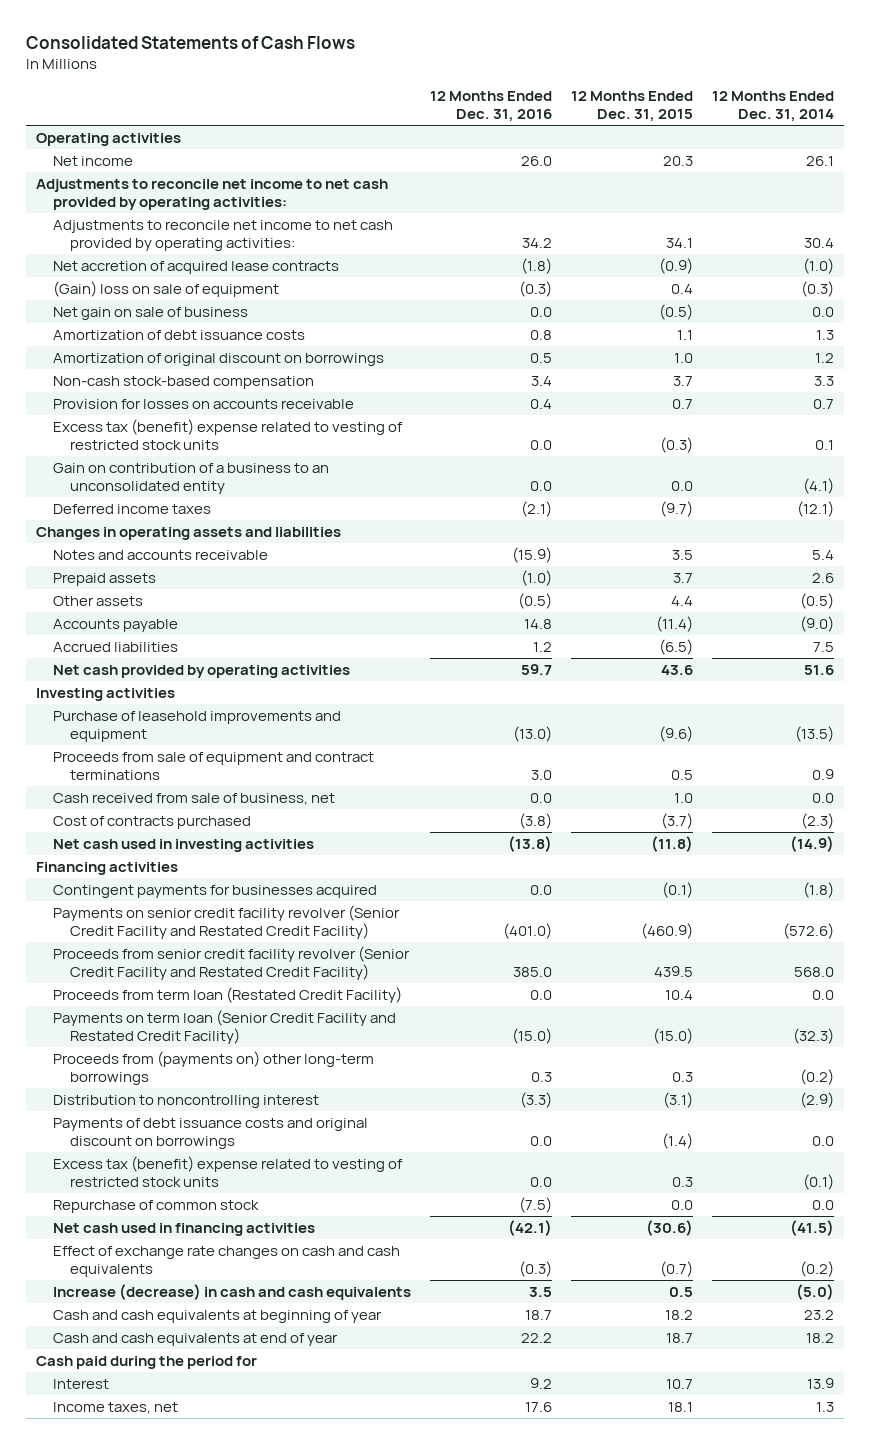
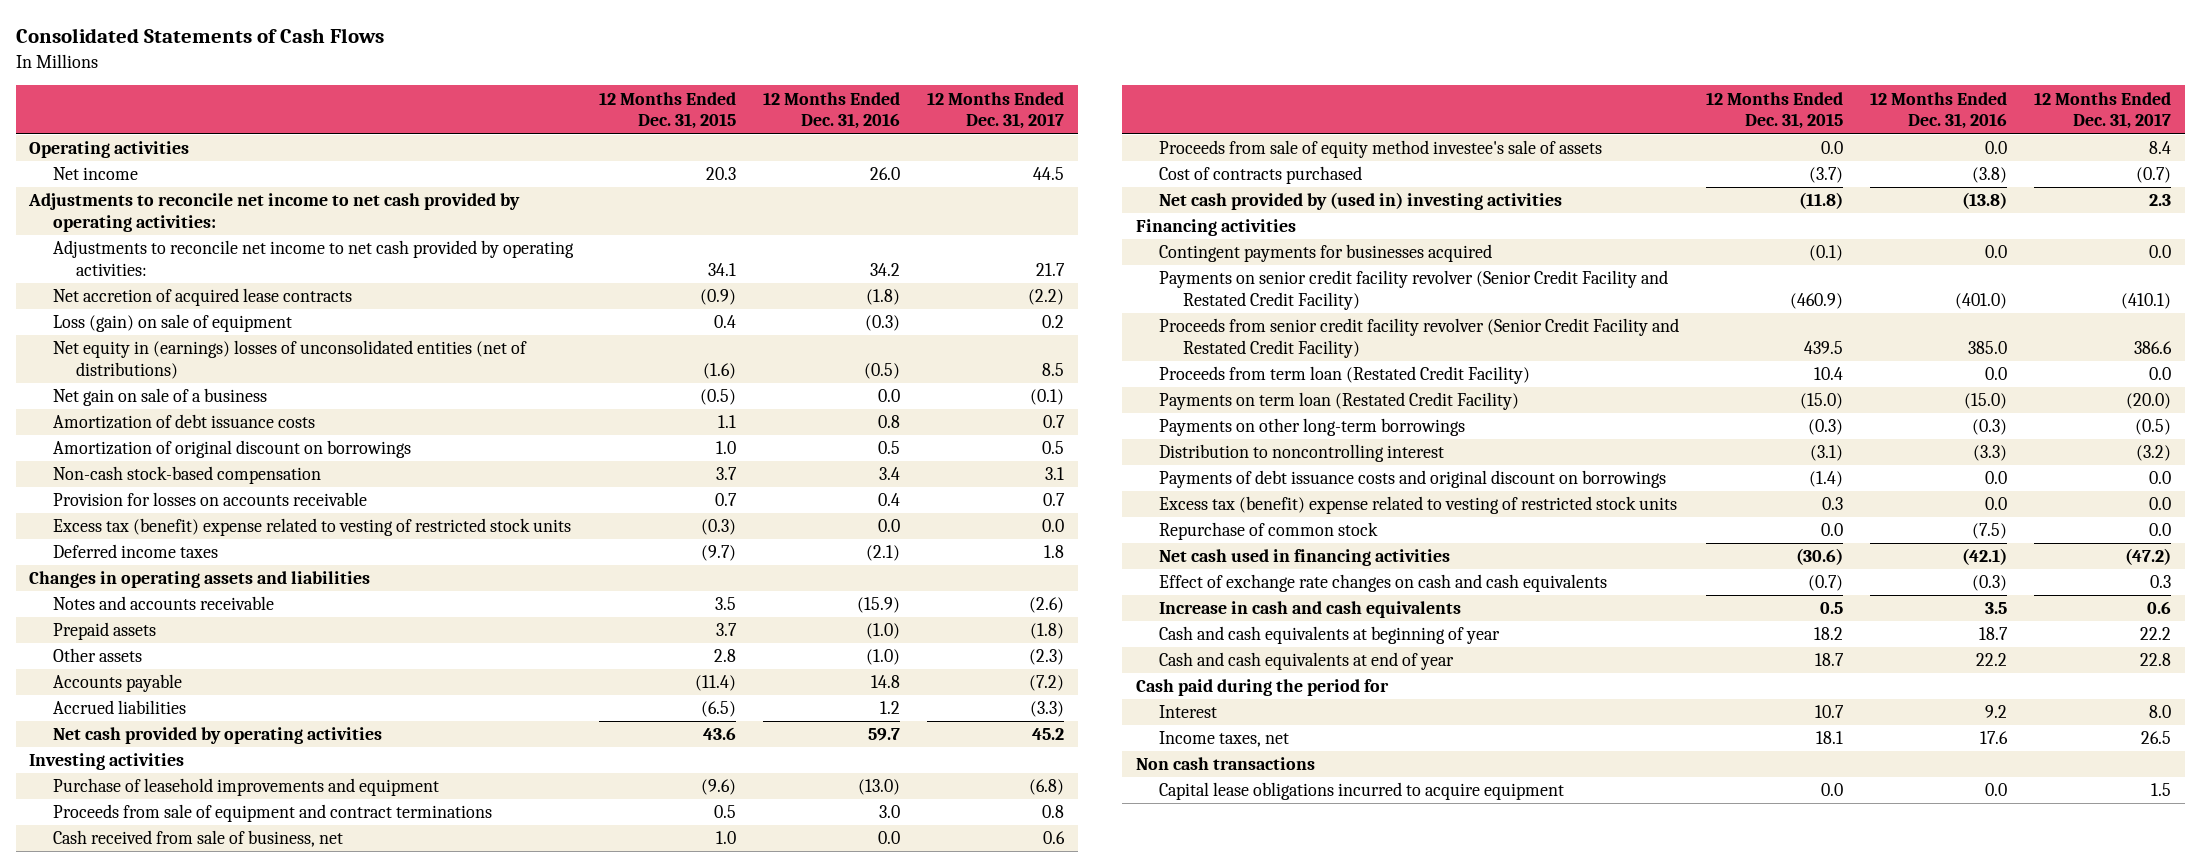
[712,90,835,123] 12 Months Ended Dec. 31, 2014 -> none
none -> [927,91,1065,130] 12 Months Ended Dec. 31, 2017
[52,280,279,297] (Gain) loss on sale of equipment -> [52,314,292,333] Loss (gain) on sale of equipment
none -> [52,340,527,380] Net equity in (earnings) losses of unconsolidated entities (net of distributions)
[52,306,248,320] Net gain on sale of business -> [52,388,267,407] Net gain on sale of a business
[52,462,329,495] Gain on contribution of a business to an unconsolidated entity -> none
[518,592,553,609] (0.5) -> [866,649,901,666] (1.0)
[671,595,694,606] 4.4 -> [714,649,737,663] 2.8
none -> [1159,140,1603,159] Proceeds from sale of equity method investee's sale of assets
[52,838,314,852] Net cash used in investing activities -> [1159,192,1563,211] Net cash provided by (used in) investing activities
[52,1009,396,1045] Payments on term loan (Senior Credit Facility and Restated Credit Facility) -> [1159,392,1520,411] Payments on term loan (Restated Credit Facility)
[52,1050,374,1086] Proceeds from (payments on) other long-term borrowings -> [1159,418,1466,437] Payments on other long-term borrowings
[531,1072,553,1083] 0.3 -> [1972,419,2008,436] (0.3)
[672,1072,694,1083] 0.3 -> [1808,419,1844,436] (0.3)
[52,1283,411,1300] Increase (decrease) in cash and cash equivalents -> [1159,601,1462,619] Increase in cash and cash equivalents
none -> [1135,757,1315,771] Non cash transactions
none -> [1159,782,1565,801] Capital lease obligations incurred to acquire equipment

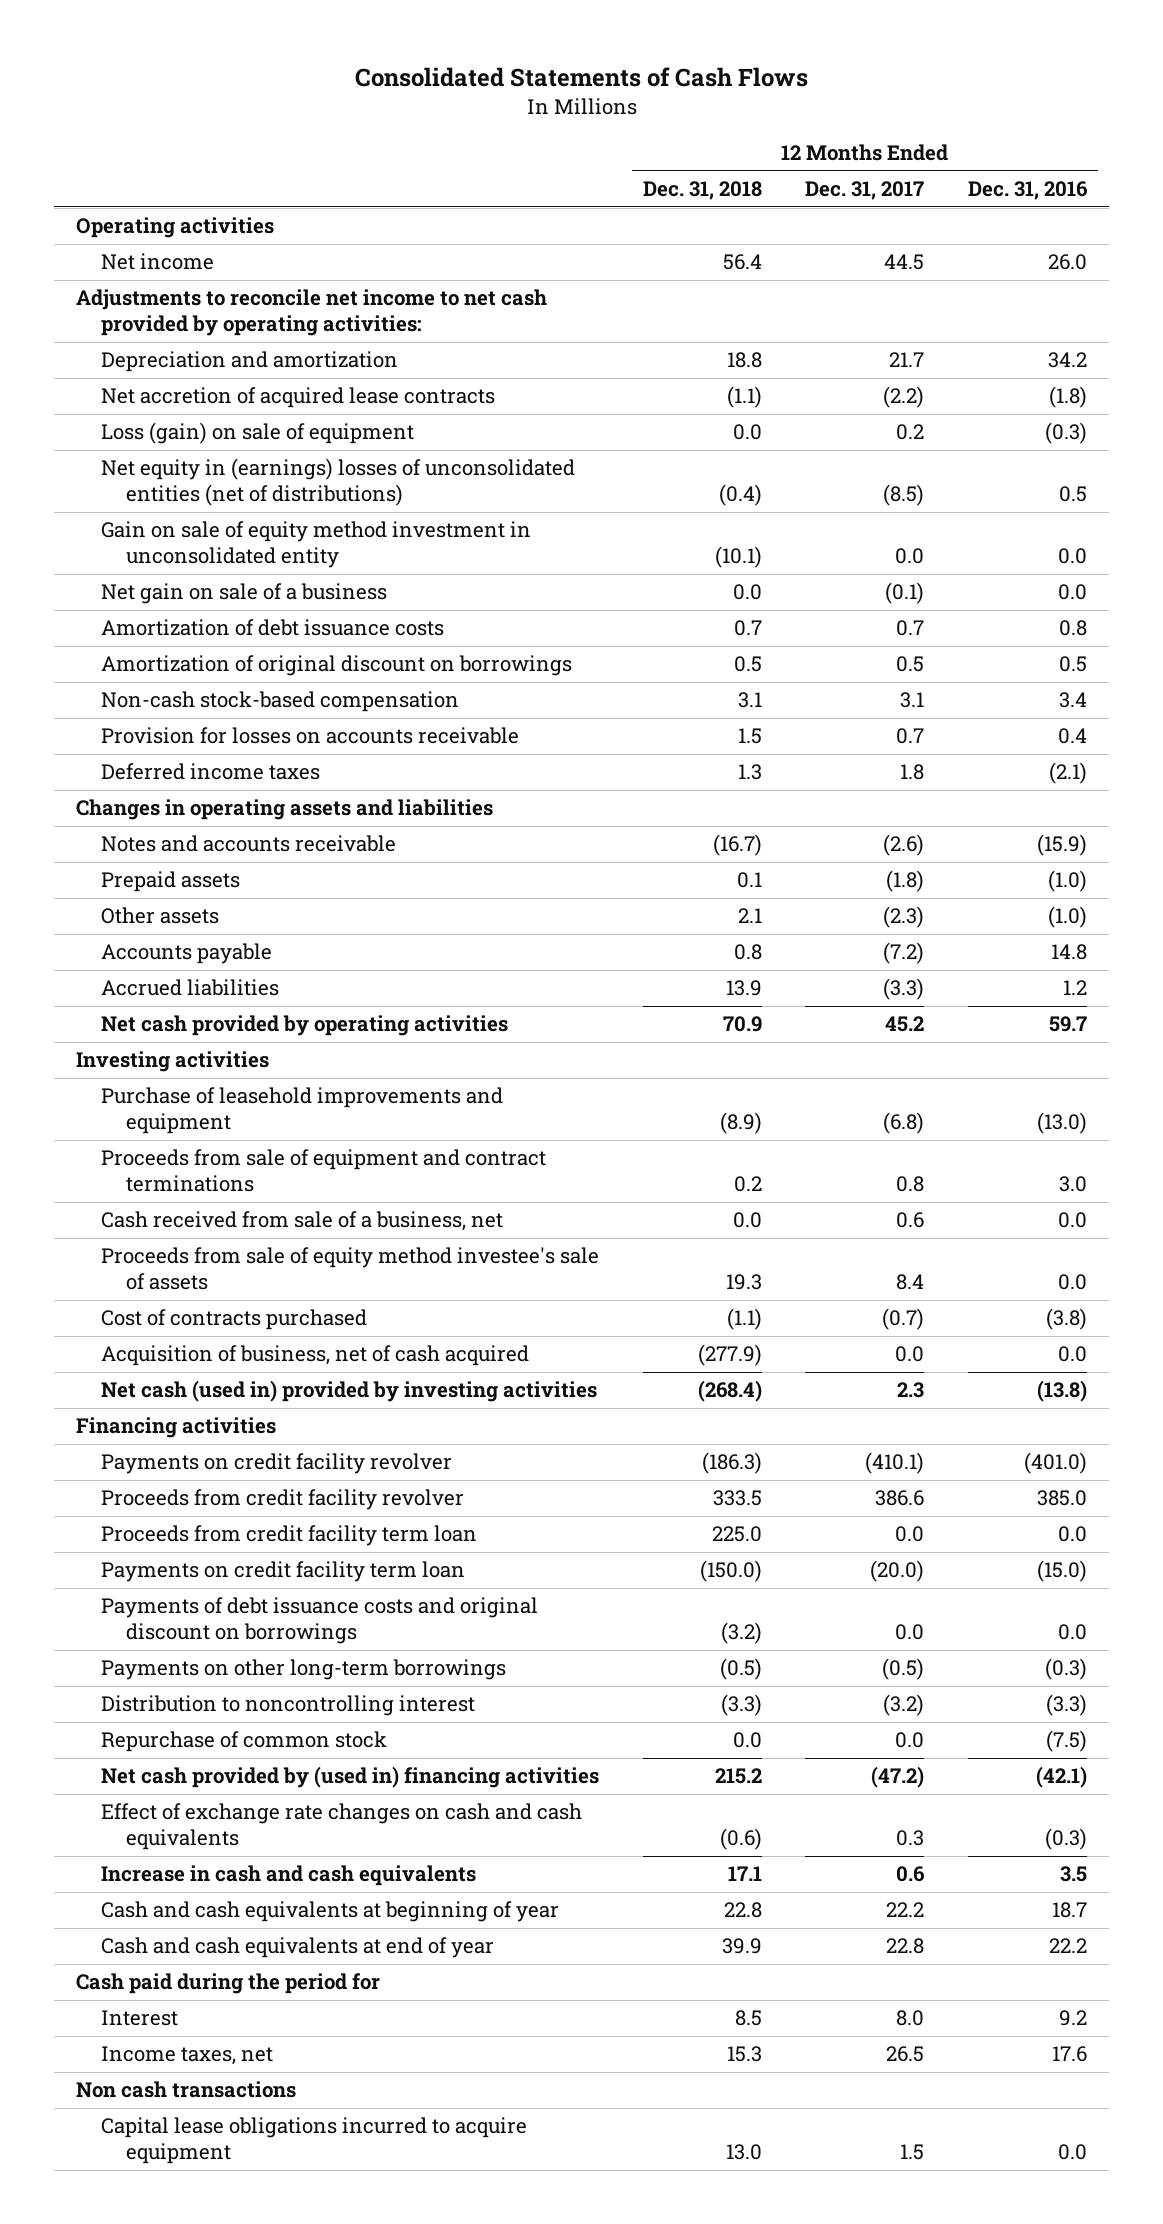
[599,91,737,130] 12 Months Ended Dec. 31, 2015 -> none
none -> [642,181,762,201] Dec. 31, 2018
[52,240,574,277] Adjustments to reconcile net income to net cash provided by operating activities: -> [100,351,398,373] Depreciation and amortization
[864,363,901,380] (0.5) -> [1058,486,1087,503] 0.5
[1042,363,1065,377] 8.5 -> [883,484,925,507] (8.5)
none -> [100,521,531,569] Gain on sale of equity method investment in unconsolidated entity
[52,518,571,537] Excess tax (benefit) expense related to vesting of restricted stock units -> none
[52,830,343,848] Cash received from sale of business, net -> [100,1211,503,1232] Cash received from sale of a business, net
none -> [100,1345,529,1367] Acquisition of business, net of cash acquired
[1159,192,1563,211] Net cash provided by (used in) investing activities -> [100,1380,597,1403] Net cash (used in) provided by investing activities
[1159,244,1493,263] Contingent payments for businesses acquired -> none
[1159,270,1669,311] Payments on senior credit facility revolver (Senior Credit Facility and Restated Credit Facility) -> [100,1453,452,1475] Payments on credit facility revolver
[1159,318,1680,359] Proceeds from senior credit facility revolver (Senior Credit Facility and Restated Credit Facility) -> [100,1489,464,1511] Proceeds from credit facility revolver
[1159,366,1531,385] Proceeds from term loan (Restated Credit Facility) -> [100,1525,477,1547] Proceeds from credit facility term loan
[1159,392,1520,411] Payments on term loan (Restated Credit Facility) -> [100,1561,465,1583] Payments on credit facility term loan
[1159,470,1667,489] Payments of debt issuance costs and original discount on borrowings -> [100,1597,538,1645] Payments of debt issuance costs and original discount on borrowings
[1159,496,1678,515] Excess tax (benefit) expense related to vesting of restricted stock units -> none
[1159,549,1451,567] Net cash used in financing activities -> [100,1766,599,1789] Net cash provided by (used in) financing activities

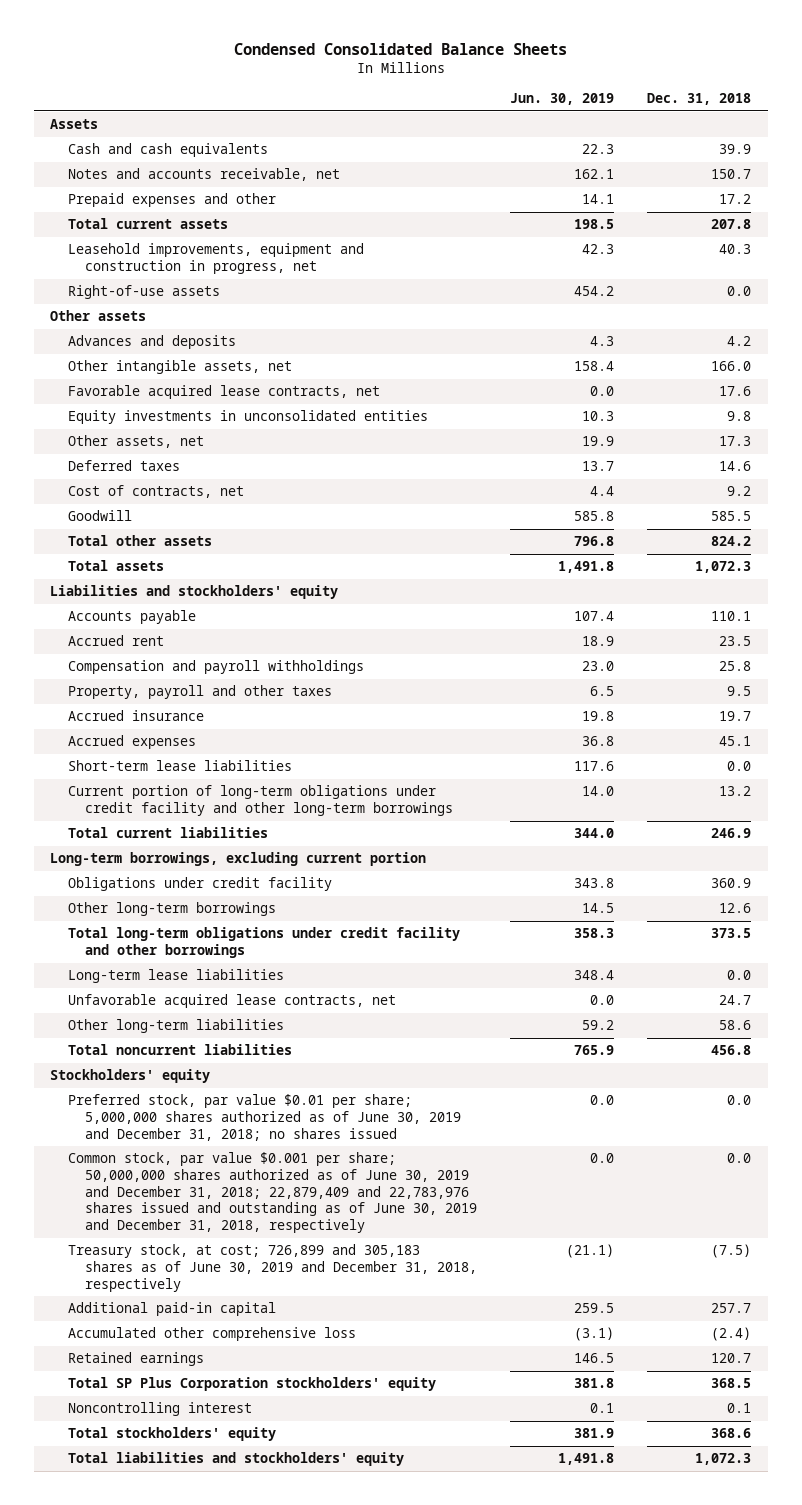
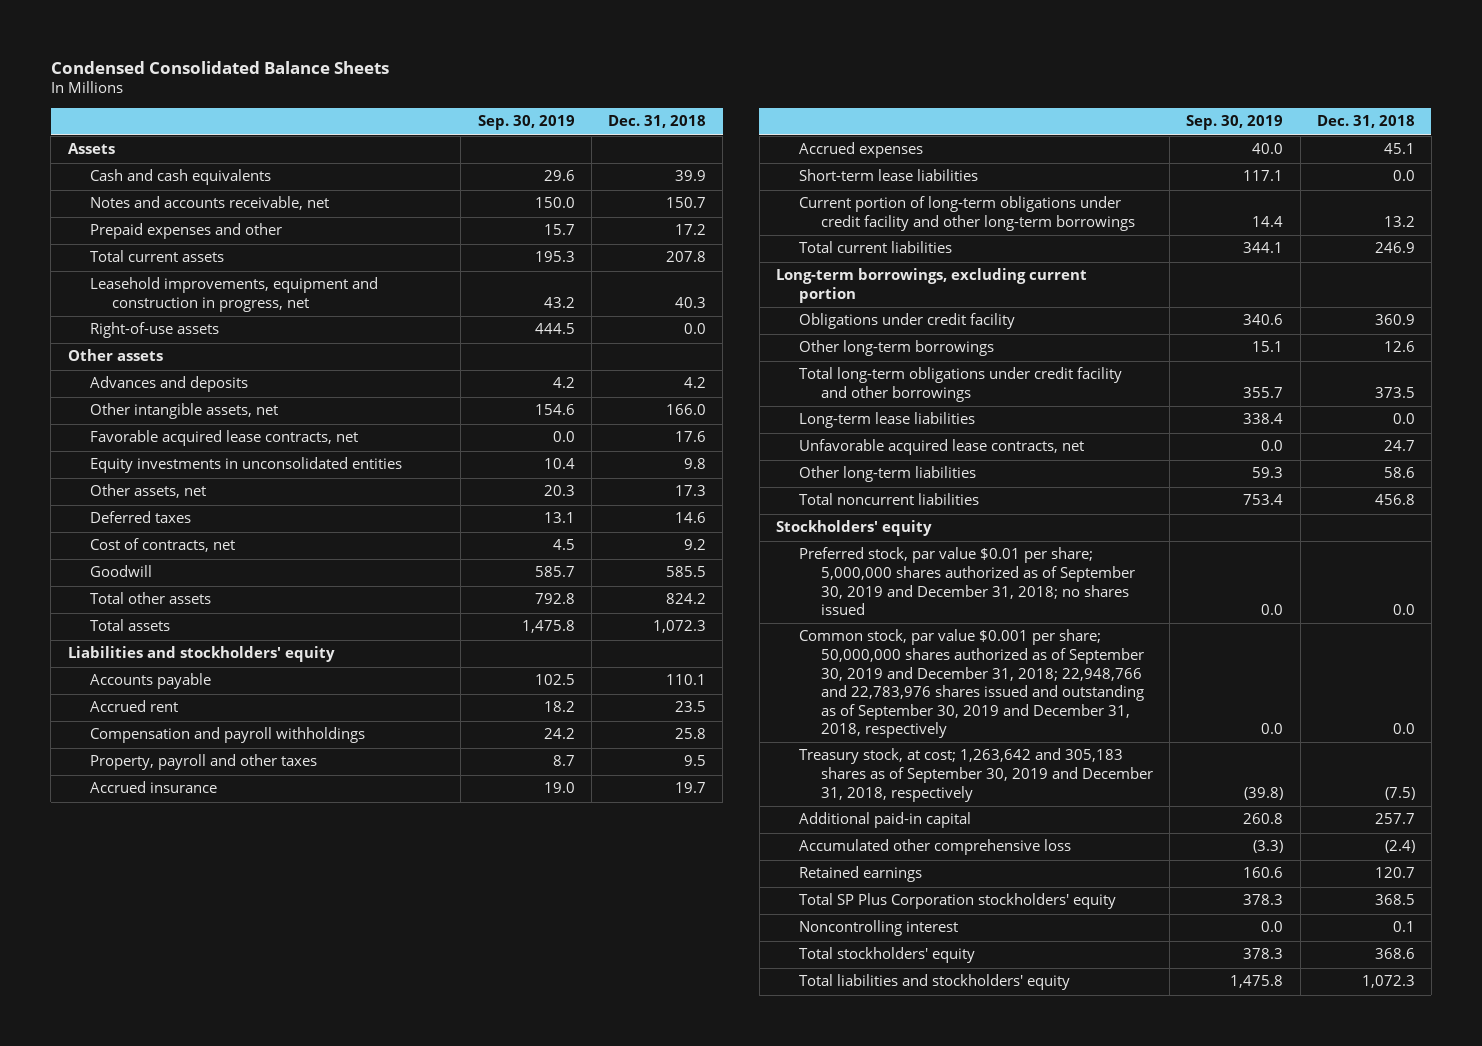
[510,93,615,106] Jun. 30, 2019 -> none
none -> [477,115,575,131] Sep. 30, 2019
[67,1094,462,1141] Preferred stock, par value $0.01 per share; 5,000,000 shares authorized as of June 30, 2019 and December 31, 2018; no shares issued -> [798,547,1135,616] Preferred stock, par value $0.01 per share; 5,000,000 shares authorized as of September 30, 2019 and December 31, 2018; no shares issued
[67,1152,478,1234] Common stock, par value $0.001 per share; 50,000,000 shares authorized as of June 30, 2019 and December 31, 2018; 22,879,409 and 22,783,976 shares issued and outstanding as of June 30, 2019 and December 31, 2018, respectively -> [798,629,1144,739] Common stock, par value $0.001 per share; 50,000,000 shares authorized as of September 30, 2019 and December 31, 2018; 22,948,766 and 22,783,976 shares issued and outstanding as of September 30, 2019 and December 31, 2018, respectively
[67,1244,478,1292] Treasury stock, at cost; 726,899 and 305,183 shares as of June 30, 2019 and December 31, 2018, respectively -> [798,748,1153,802] Treasury stock, at cost; 1,263,642 and 305,183 shares as of September 30, 2019 and December 31, 2018, respectively

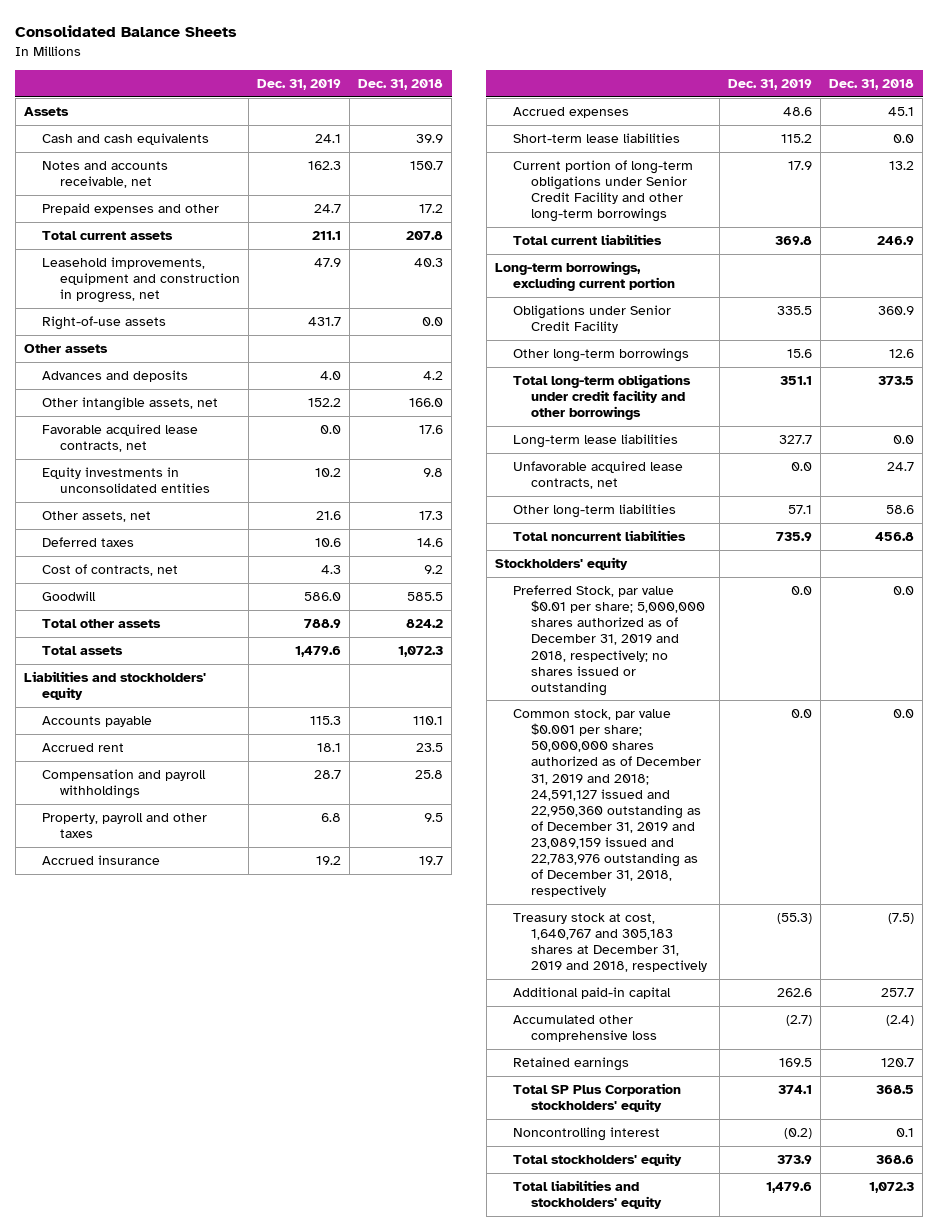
[50,60,389,74] Condensed Consolidated Balance Sheets -> [15,24,238,37] Consolidated Balance Sheets
[477,115,575,131] Sep. 30, 2019 -> none
none -> [256,79,341,91] Dec. 31, 2019
[798,196,1135,232] Current portion of long-term obligations under credit facility and other long-term borrowings -> [512,160,693,223] Current portion of long-term obligations under Senior Credit Facility and other long-term borrowings
[798,313,1015,330] Obligations under credit facility -> [512,305,671,334] Obligations under Senior Credit Facility
[798,547,1135,616] Preferred stock, par value $0.01 per share; 5,000,000 shares authorized as of September 30, 2019 and December 31, 2018; no shares issued -> [512,585,705,696] Preferred Stock, par value $0.01 per share; 5,000,000 shares authorized as of December 31, 2019 and 2018, respectively; no shares issued or outstanding
[798,629,1144,739] Common stock, par value $0.001 per share; 50,000,000 shares authorized as of September 30, 2019 and December 31, 2018; 22,948,766 and 22,783,976 shares issued and outstanding as of September 30, 2019 and December 31, 2018, respectively -> [512,709,701,897] Common stock, par value $0.001 per share; 50,000,000 shares authorized as of December 31, 2019 and 2018; 24,591,127 issued and 22,950,360 outstanding as of December 31, 2019 and 23,089,159 issued and 22,783,976 outstanding as of December 31, 2018, respectively
[798,748,1153,802] Treasury stock, at cost; 1,263,642 and 305,183 shares as of September 30, 2019 and December 31, 2018, respectively -> [512,913,707,973] Treasury stock at cost, 1,640,767 and 305,183 shares at December 31, 2019 and 2018, respectively

